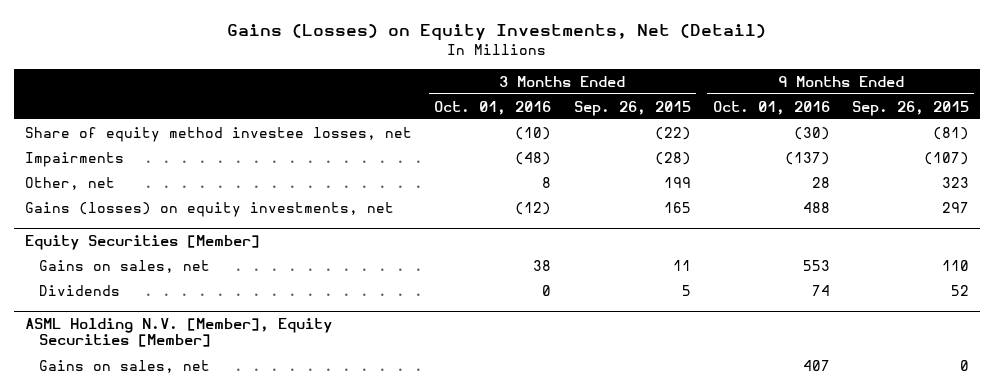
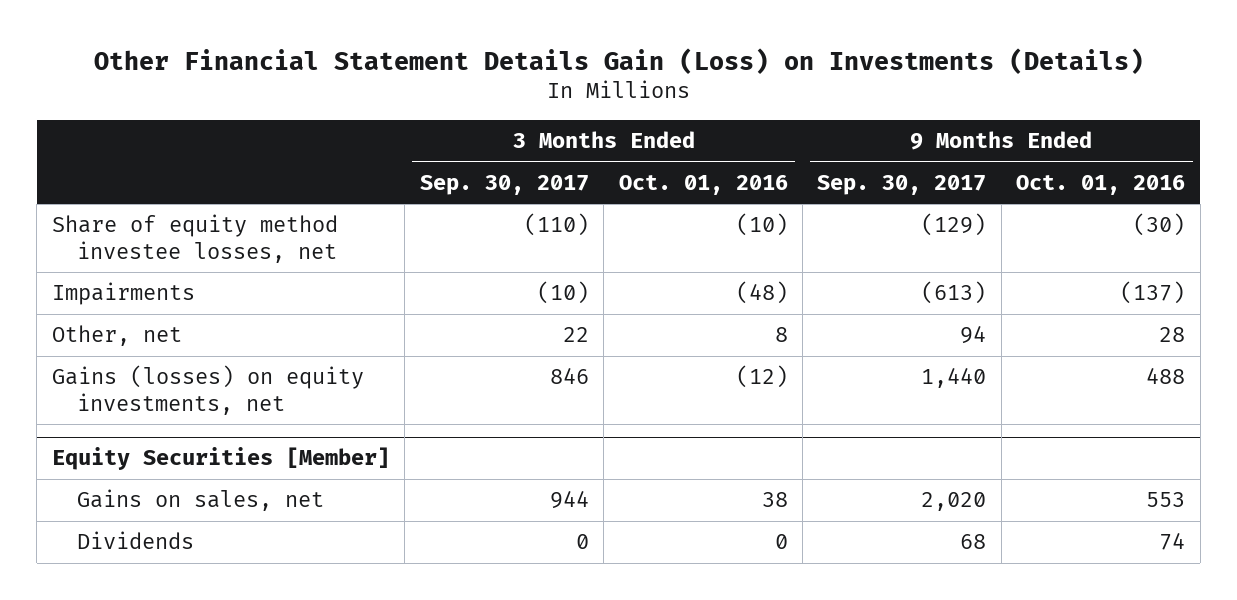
[227,23,767,41] Gains (Losses) on Equity Investments, Net (Detail) -> [93,47,1144,74] Other Financial Statement Details Gain (Loss) on Investments (Details)
[573,100,691,116] Sep. 26, 2015 -> none
[851,100,969,116] Sep. 26, 2015 -> none
none -> [419,174,589,195] Sep. 30, 2017
none -> [817,174,987,195] Sep. 30, 2017
[25,318,333,348] ASML Holding N.V. [Member], Equity Securities [Member] -> none
[39,359,211,373] Gains on sales, net -> none

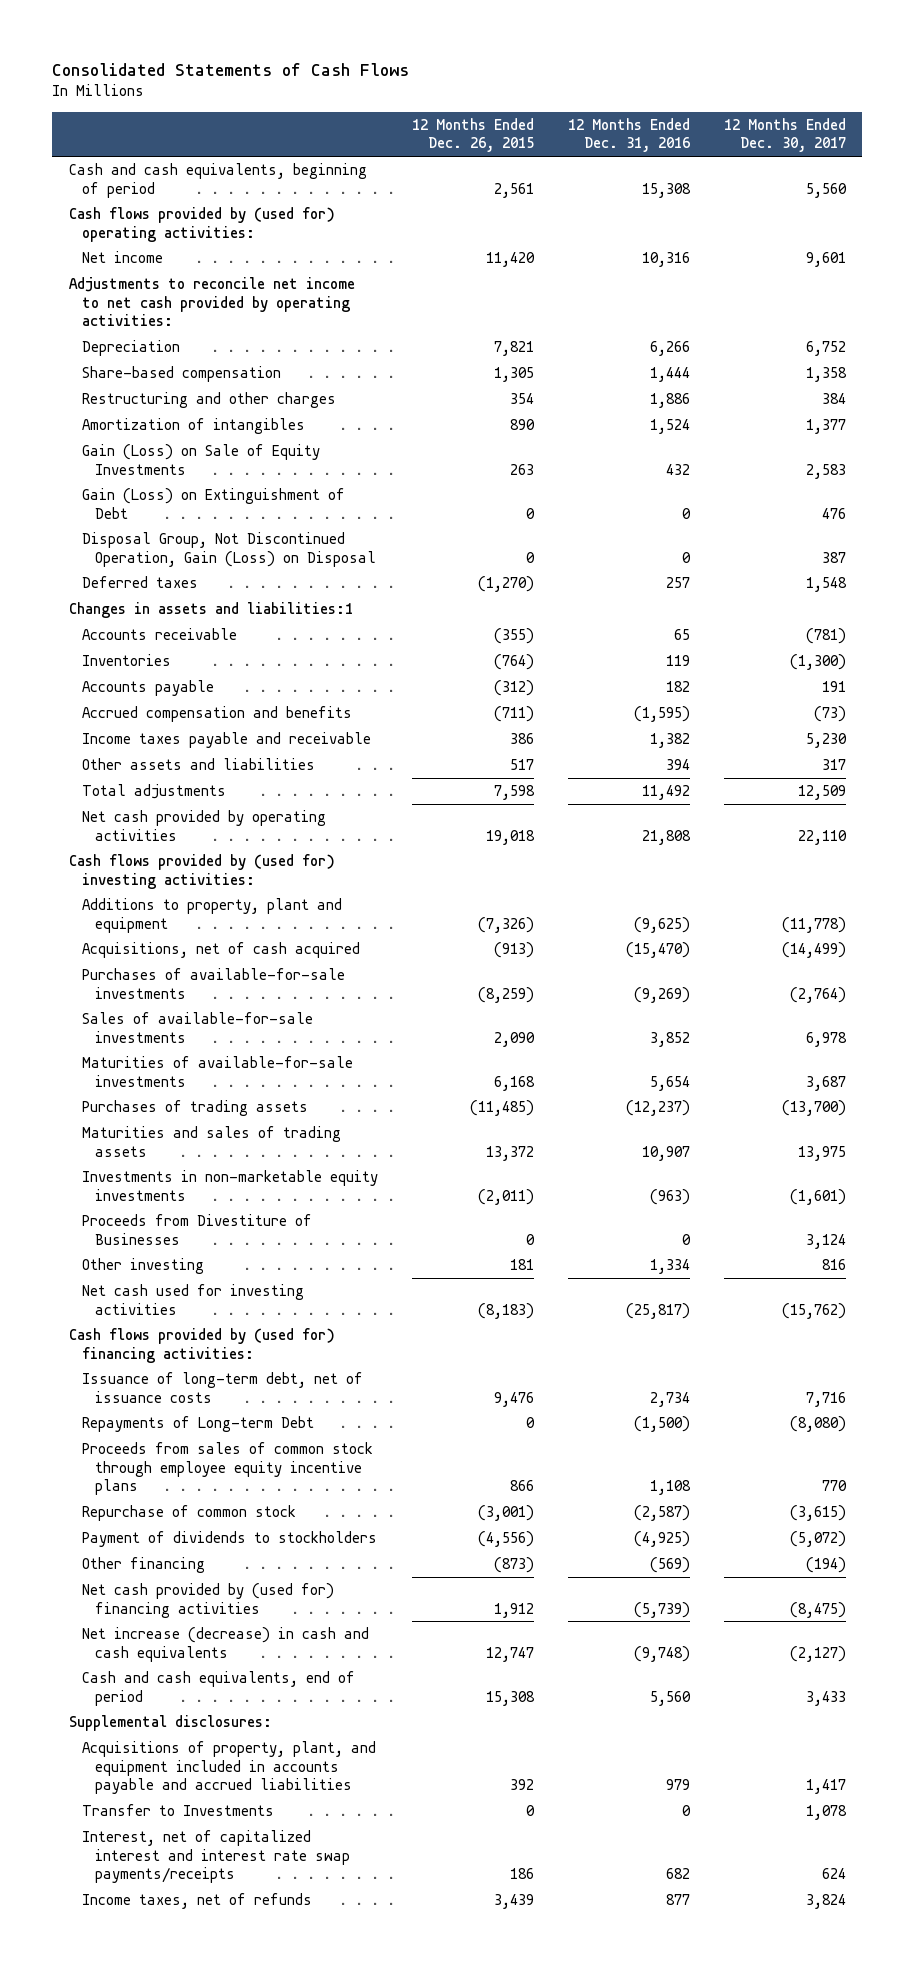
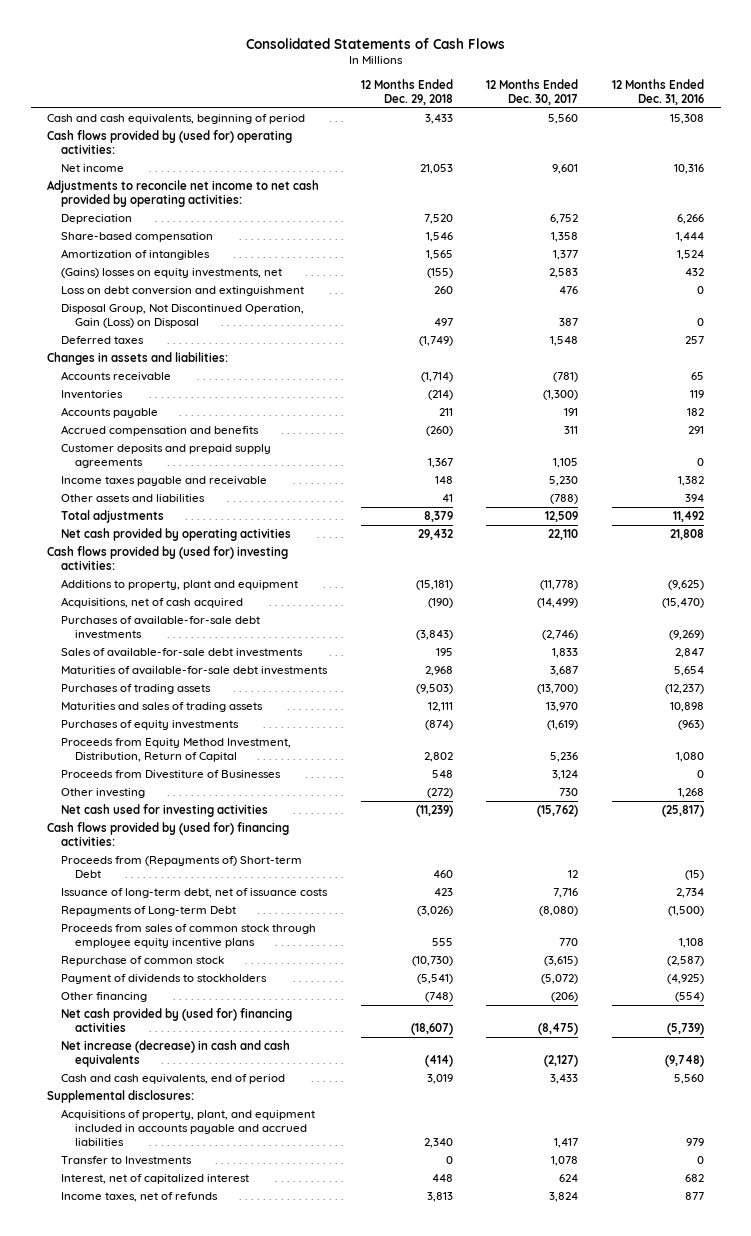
[411,117,534,153] 12 Months Ended Dec. 26, 2015 -> none
none -> [360,78,453,105] 12 Months Ended Dec. 29, 2018
[81,392,336,409] Restructuring and other charges -> none
[81,444,320,475] Gain (Loss) on Sale of Equity Investments -> [61,268,283,279] (Gains) losses on equity investments, net
[81,488,345,519] Gain (Loss) on Extinguishment of Debt -> [61,286,305,297] Loss on debt conversion and extinguishment
[69,602,354,619] Changes in assets and liabilities:1 -> [47,352,229,366] Changes in assets and liabilities:
[633,706,690,723] (1,595) -> [687,426,704,435] 291
[813,706,846,723] (73) -> [564,426,579,435] 311
none -> [61,444,272,468] Customer deposits and prepaid supply agreements
[821,759,846,771] 317 -> [550,494,579,505] (788)
[81,968,345,999] Purchases of available-for-sale investments -> [61,616,261,639] Purchases of available-for-sale debt investments
[789,986,846,1003] (2,764) -> [542,629,579,640] (2,746)
[81,1012,313,1043] Sales of available-for-sale investments -> [61,648,304,658] Sales of available-for-sale debt investments
[649,1031,690,1047] 3,852 -> [674,648,704,659] 2,847
[805,1031,847,1047] 6,978 -> [552,648,579,659] 1,833
[81,1056,353,1087] Maturities of available-for-sale investments -> [61,666,329,676] Maturities of available-for-sale debt investments
[641,1145,690,1161] 10,907 -> [669,702,704,713] 10,898
[797,1145,846,1161] 13,975 -> [546,702,579,713] 13,970
[81,1170,378,1201] Investments in non-marketable equity investments -> [61,720,240,731] Purchases of equity investments
[789,1188,846,1205] (1,601) -> [547,720,579,731] (1,619)
none -> [61,738,292,762] Proceeds from Equity Method Investment, Distribution, Return of Capital
[649,1259,690,1275] 1,334 -> [677,788,704,799] 1,268
[821,1259,846,1271] 816 -> [559,788,579,797] 730
none -> [61,856,303,878] Proceeds from (Repayments of) Short-term Debt
[649,1557,690,1574] (569) -> [674,992,704,1003] (554)
[805,1557,846,1574] (194) -> [551,992,579,1003] (206)
[81,1830,350,1883] Interest, net of capitalized interest and interest rate swap payments/receipts -> [61,1174,250,1185] Interest, net of capitalized interest

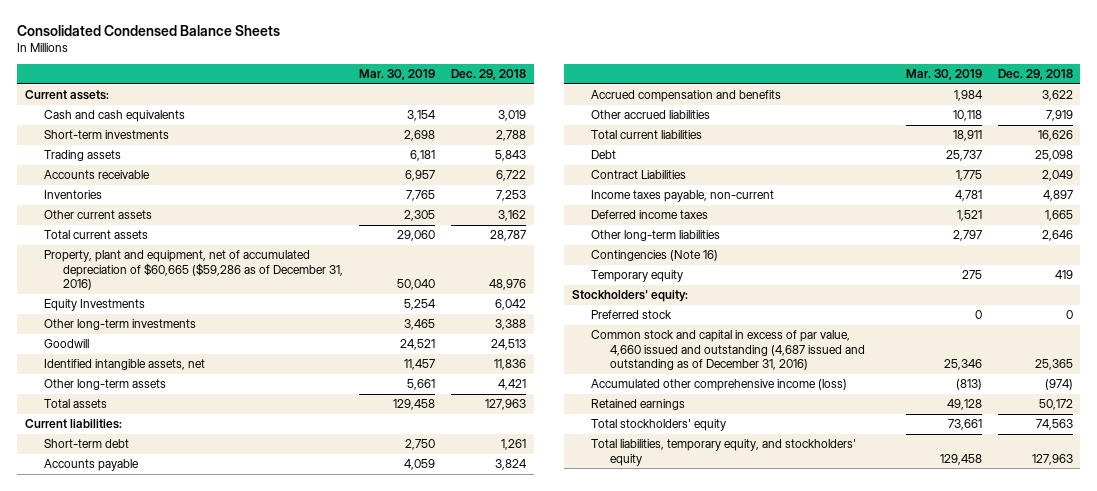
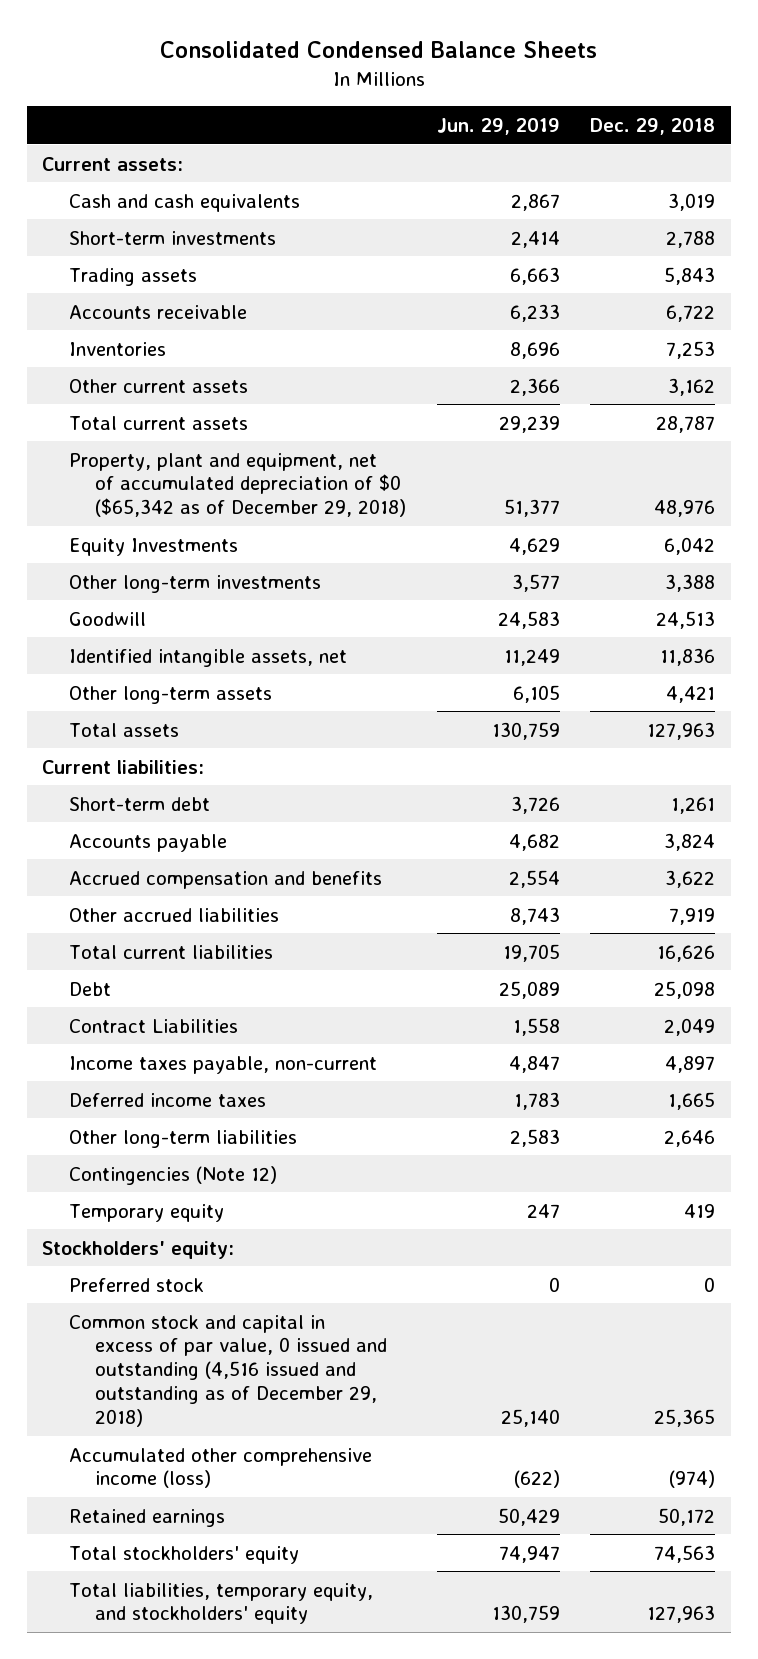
[358,69,435,81] Mar. 30, 2019 -> none
none -> [436,118,560,136] Jun. 29, 2019
[44,250,344,291] Property, plant and equipment, net of accumulated depreciation of $60,665 ($59,286 as of December 31, 2016) -> [68,452,407,518] Property, plant and equipment, net of accumulated depreciation of $0 ($65,342 as of December 29, 2018)
[590,250,718,262] Contingencies (Note 16) -> [68,1165,277,1185] Contingencies (Note 12)
[590,330,865,371] Common stock and capital in excess of par value, 4,660 issued and outstanding (4,687 issued and outstanding as of December 31, 2016) -> [68,1314,388,1427] Common stock and capital in excess of par value, 0 issued and outstanding (4,516 issued and outstanding as of December 29, 2018)

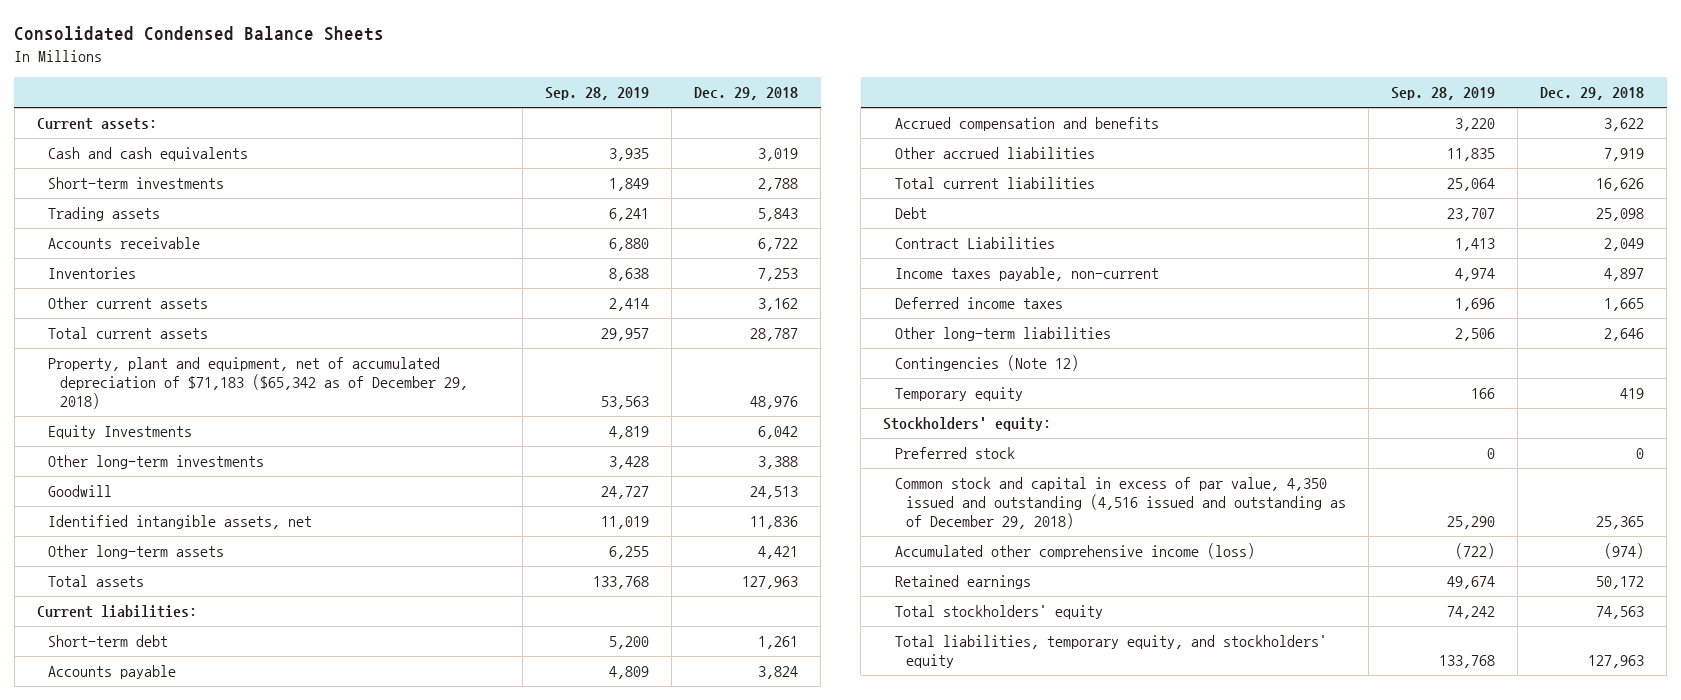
[436,118,560,136] Jun. 29, 2019 -> none
none -> [544,87,649,101] Sep. 28, 2019
[68,452,407,518] Property, plant and equipment, net of accumulated depreciation of $0 ($65,342 as of December 29, 2018) -> [48,357,468,410] Property, plant and equipment, net of accumulated depreciation of $71,183 ($65,342 as of December 29, 2018)
[68,1314,388,1427] Common stock and capital in excess of par value, 0 issued and outstanding (4,516 issued and outstanding as of December 29, 2018) -> [894,477,1346,530] Common stock and capital in excess of par value, 4,350 issued and outstanding (4,516 issued and outstanding as of December 29, 2018)

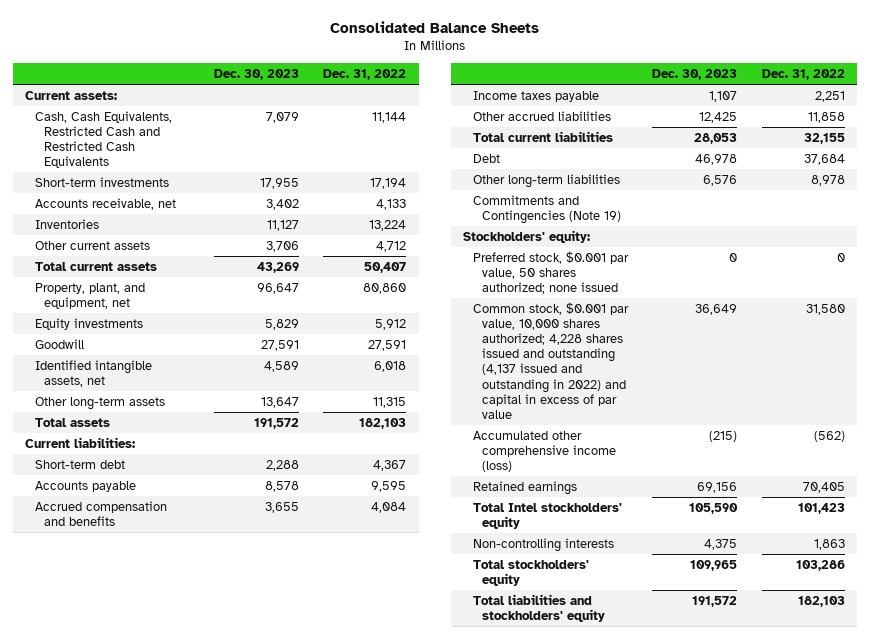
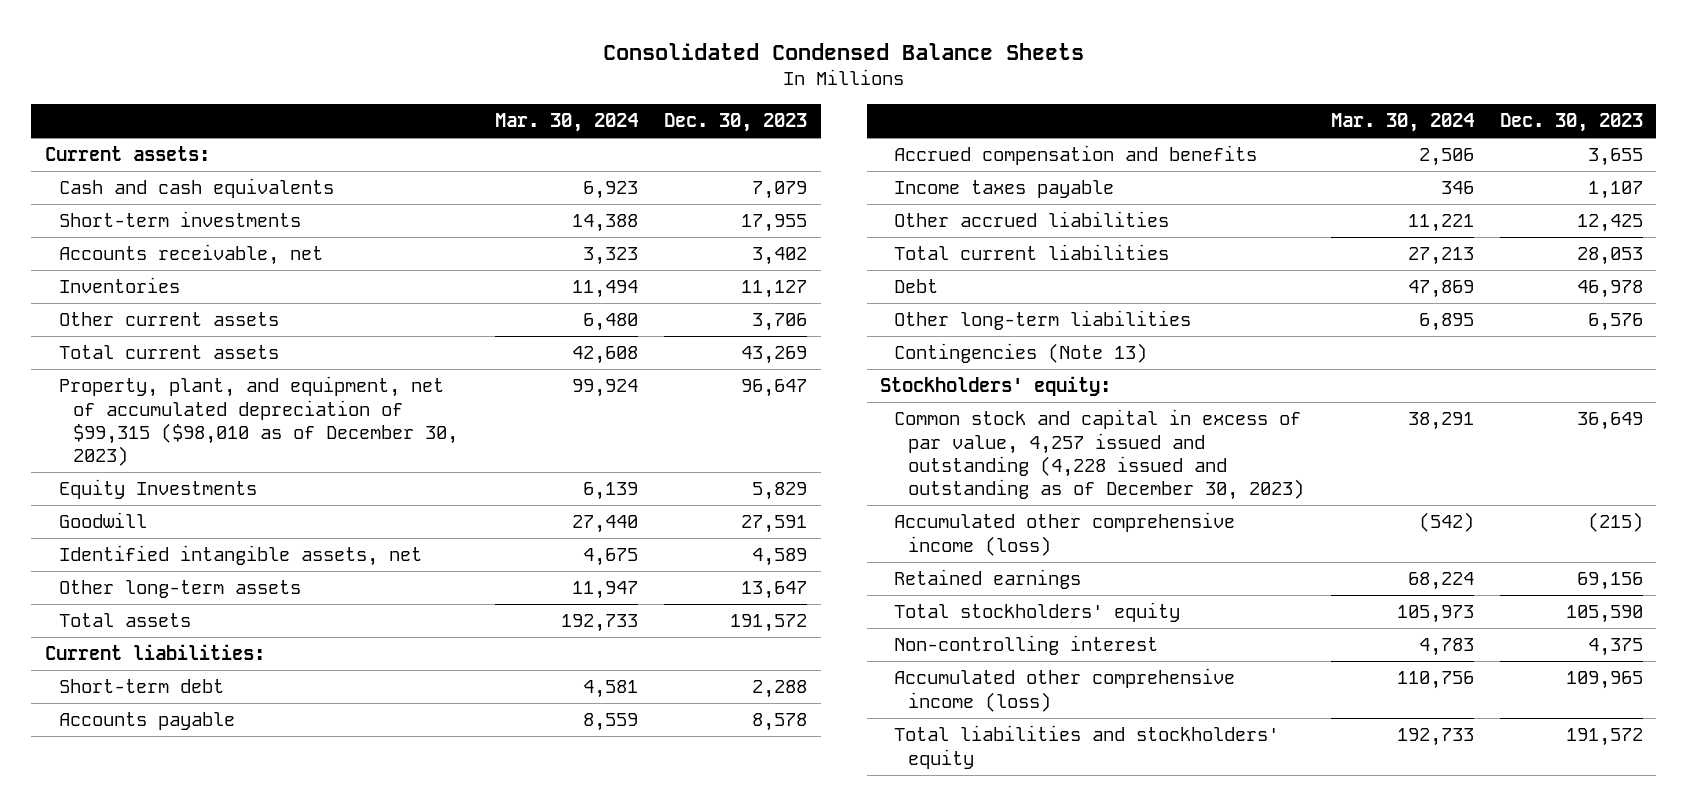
[329,20,539,33] Consolidated Balance Sheets -> [602,43,1084,61] Consolidated Condensed Balance Sheets
[323,69,407,81] Dec. 31, 2022 -> none
none -> [495,112,639,132] Mar. 30, 2024
[34,110,172,169] Cash, Cash Equivalents, Restricted Cash and Restricted Cash Equivalents -> [58,178,334,199] Cash and cash equivalents
[34,282,145,310] Property, plant, and equipment, net -> [58,376,458,467] Property, plant, and equipment, net of accumulated depreciation of $99,315 ($98,010 as of December 30, 2023)
[34,317,143,330] Equity investments -> [58,479,257,500] Equity Investments
[472,194,622,225] Commitments and Contingencies (Note 19) -> [894,343,1148,364] Contingencies (Note 13)
[472,250,629,295] Preferred stock, $0.001 par value, 50 shares authorized; none issued -> none
[472,301,629,419] Common stock, $0.001 par value, 10,000 shares authorized; 4,228 shares issued and outstanding (4,137 issued and outstanding in 2022) and capital in excess of par value -> [894,409,1305,501] Common stock and capital in excess of par value, 4,257 issued and outstanding (4,228 issued and outstanding as of December 30, 2023)
[472,502,622,530] Total Intel stockholders' equity -> [894,602,1181,623] Total stockholders' equity
[472,537,614,552] Non-controlling interests -> [894,635,1159,656] Non-controlling interest
[472,559,589,587] Total stockholders' equity -> [894,668,1236,712] Accumulated other comprehensive income (loss)

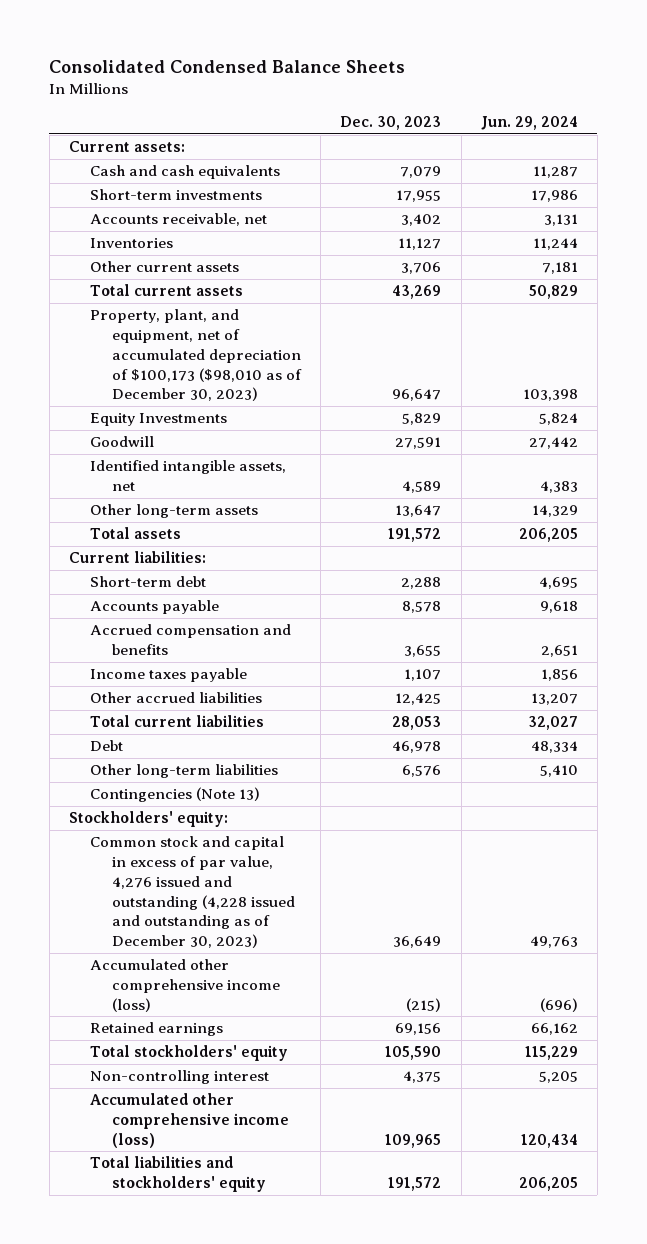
[495,112,639,132] Mar. 30, 2024 -> none
none -> [480,116,578,131] Jun. 29, 2024
[58,376,458,467] Property, plant, and equipment, net of accumulated depreciation of $99,315 ($98,010 as of December 30, 2023) -> [90,309,303,402] Property, plant, and equipment, net of accumulated depreciation of $100,173 ($98,010 as of December 30, 2023)
[894,409,1305,501] Common stock and capital in excess of par value, 4,257 issued and outstanding (4,228 issued and outstanding as of December 30, 2023) -> [90,836,296,949] Common stock and capital in excess of par value, 4,276 issued and outstanding (4,228 issued and outstanding as of December 30, 2023)

